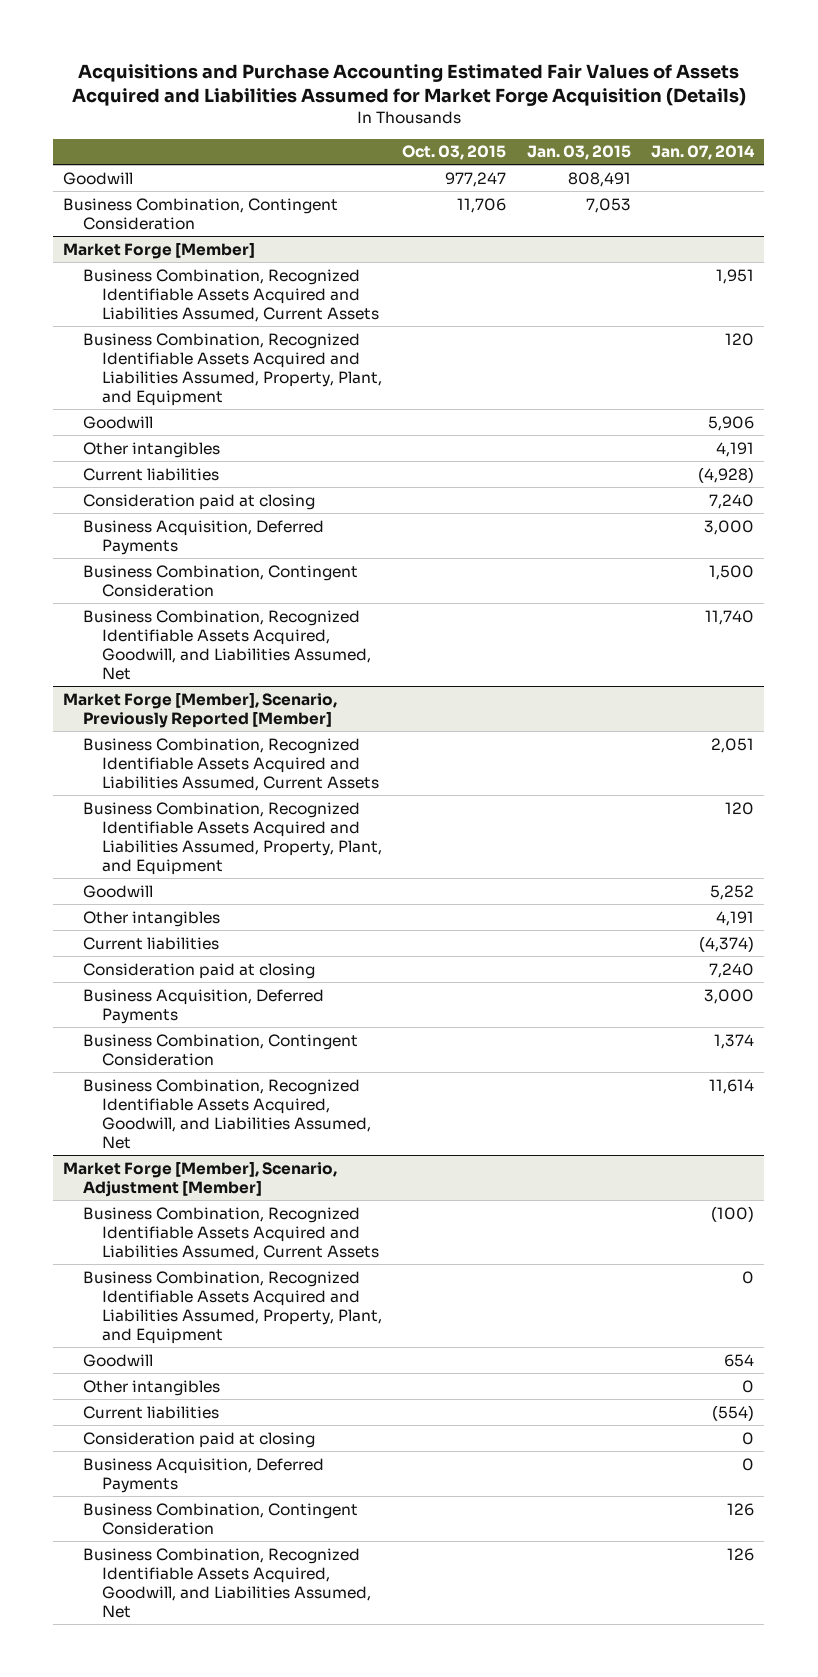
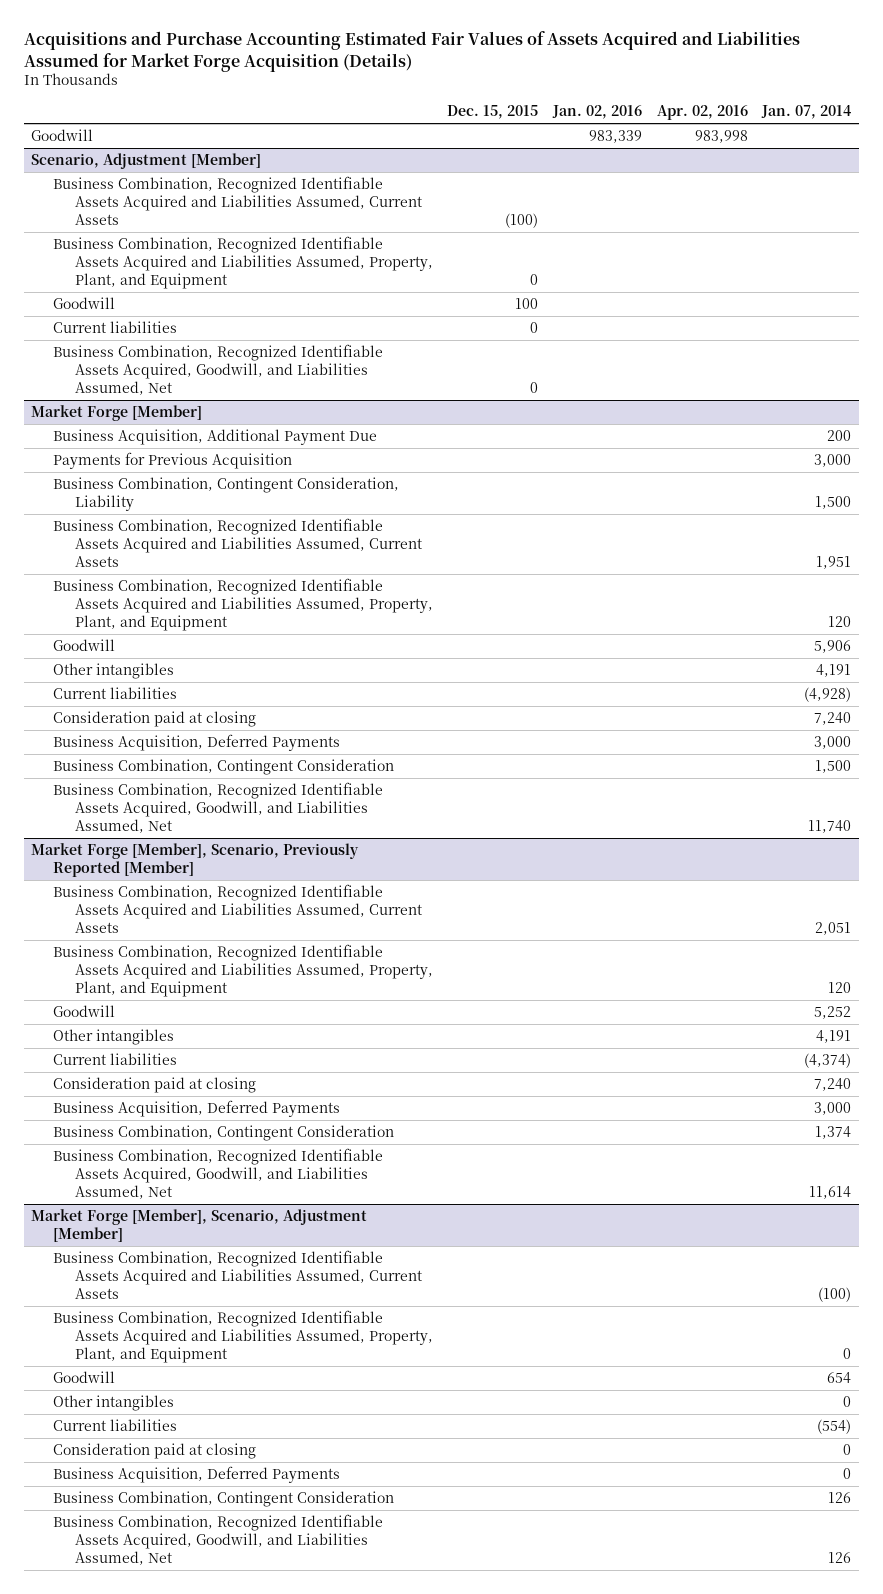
[402,145,507,161] Oct. 03, 2015 -> none
[526,145,631,161] Jan. 03, 2015 -> none
none -> [447,105,539,120] Dec. 15, 2015
none -> [552,105,643,120] Jan. 02, 2016
none -> [656,105,748,121] Apr. 02, 2016
[63,197,339,230] Business Combination, Contingent Consideration -> none
none -> [31,153,262,170] Scenario, Adjustment [Member]
none -> [52,176,422,225] Business Combination, Recognized Identifiable Assets Acquired and Liabilities Assumed, Current Assets
none -> [52,236,433,289] Business Combination, Recognized Identifiable Assets Acquired and Liabilities Assumed, Property, Plant, and Equipment
none -> [52,297,115,310] Goodwill
none -> [52,321,177,334] Current liabilities
none -> [52,344,383,395] Business Combination, Recognized Identifiable Assets Acquired, Goodwill, and Liabilities Assumed, Net
none -> [52,429,377,446] Business Acquisition, Additional Payment Due
none -> [52,452,292,470] Payments for Previous Acquisition
none -> [52,477,399,511] Business Combination, Contingent Consideration, Liability

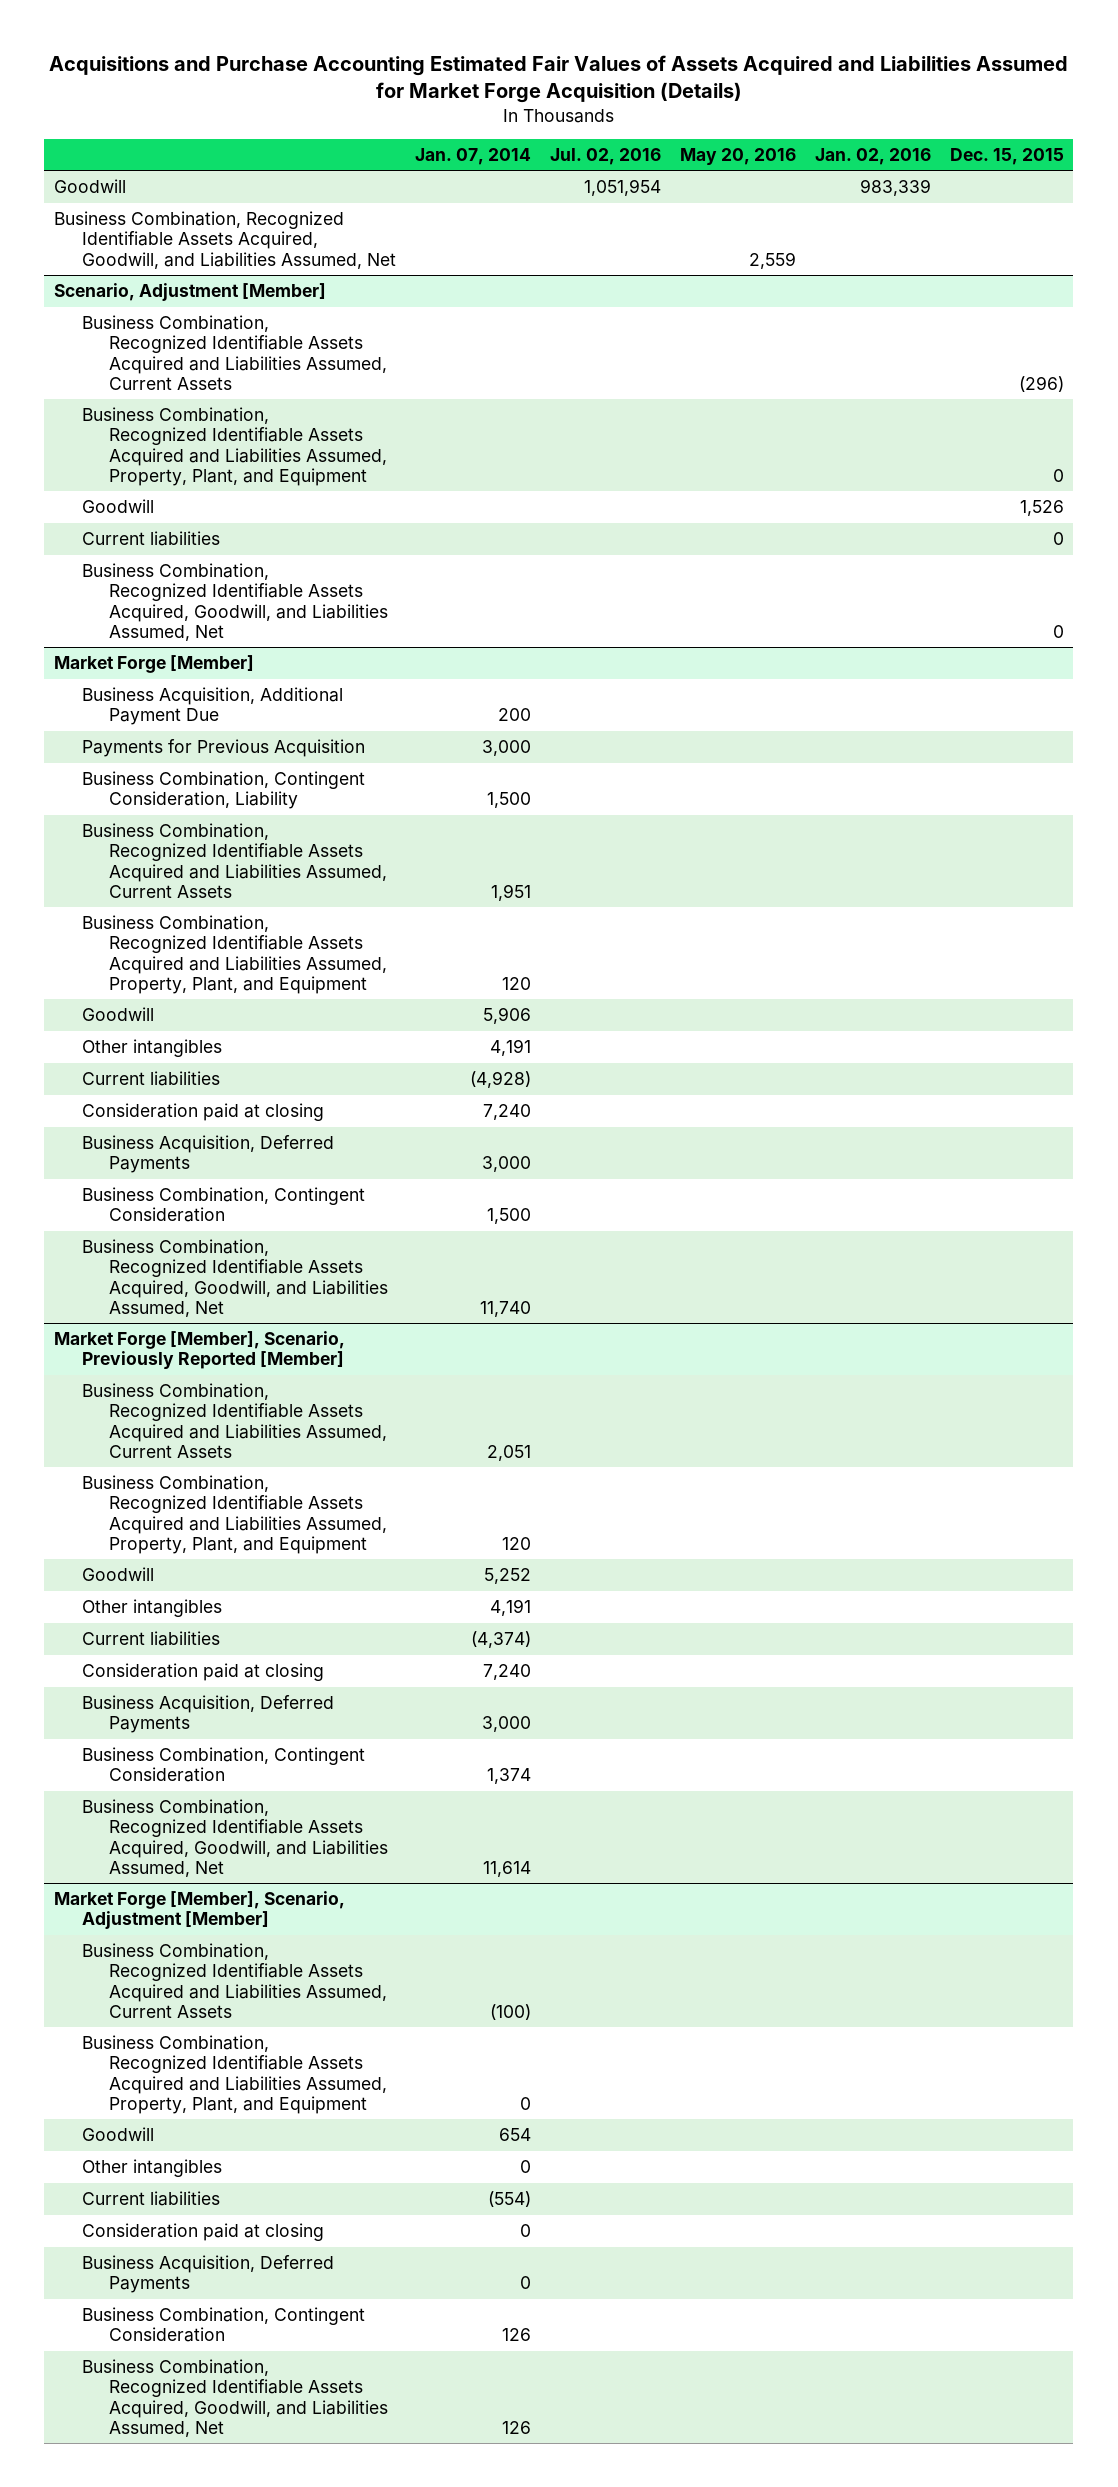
[656,105,748,121] Apr. 02, 2016 -> none
none -> [549,147,661,165] Jul. 02, 2016
none -> [679,147,796,165] May 20, 2016
none -> [53,211,396,269] Business Combination, Recognized Identifiable Assets Acquired, Goodwill, and Liabilities Assumed, Net
[505,212,539,228] (100) -> [1018,375,1064,392] (296)
[515,298,539,310] 100 -> [1019,500,1064,517] 1,526

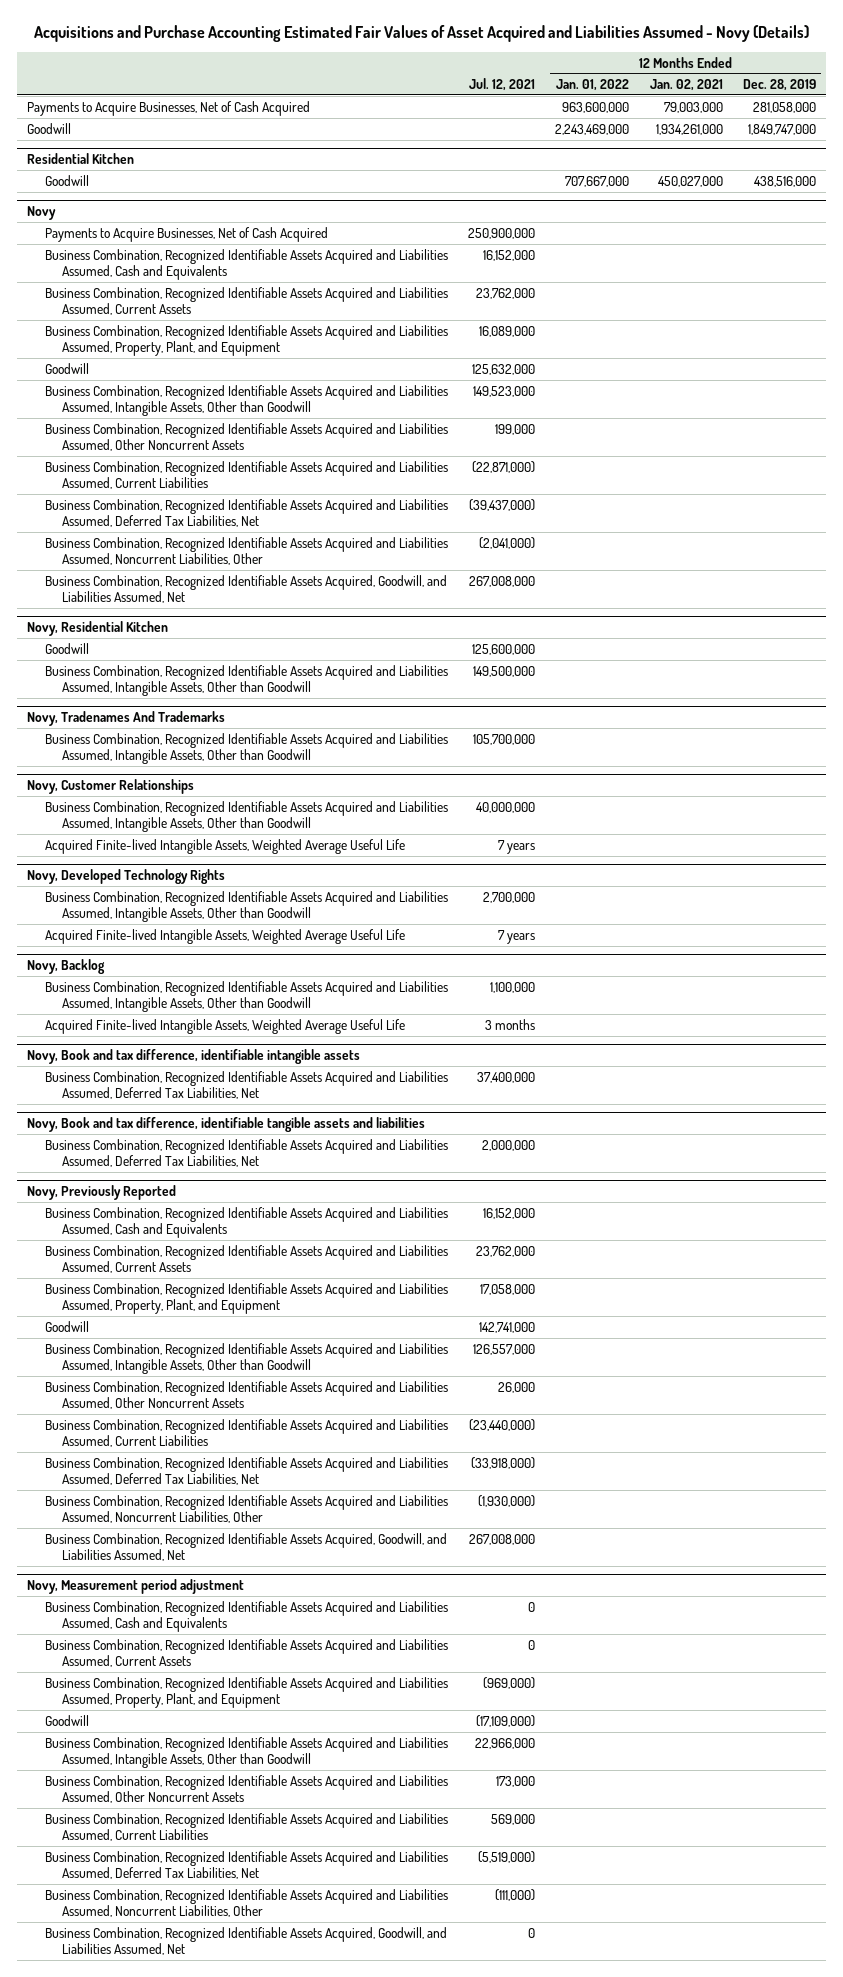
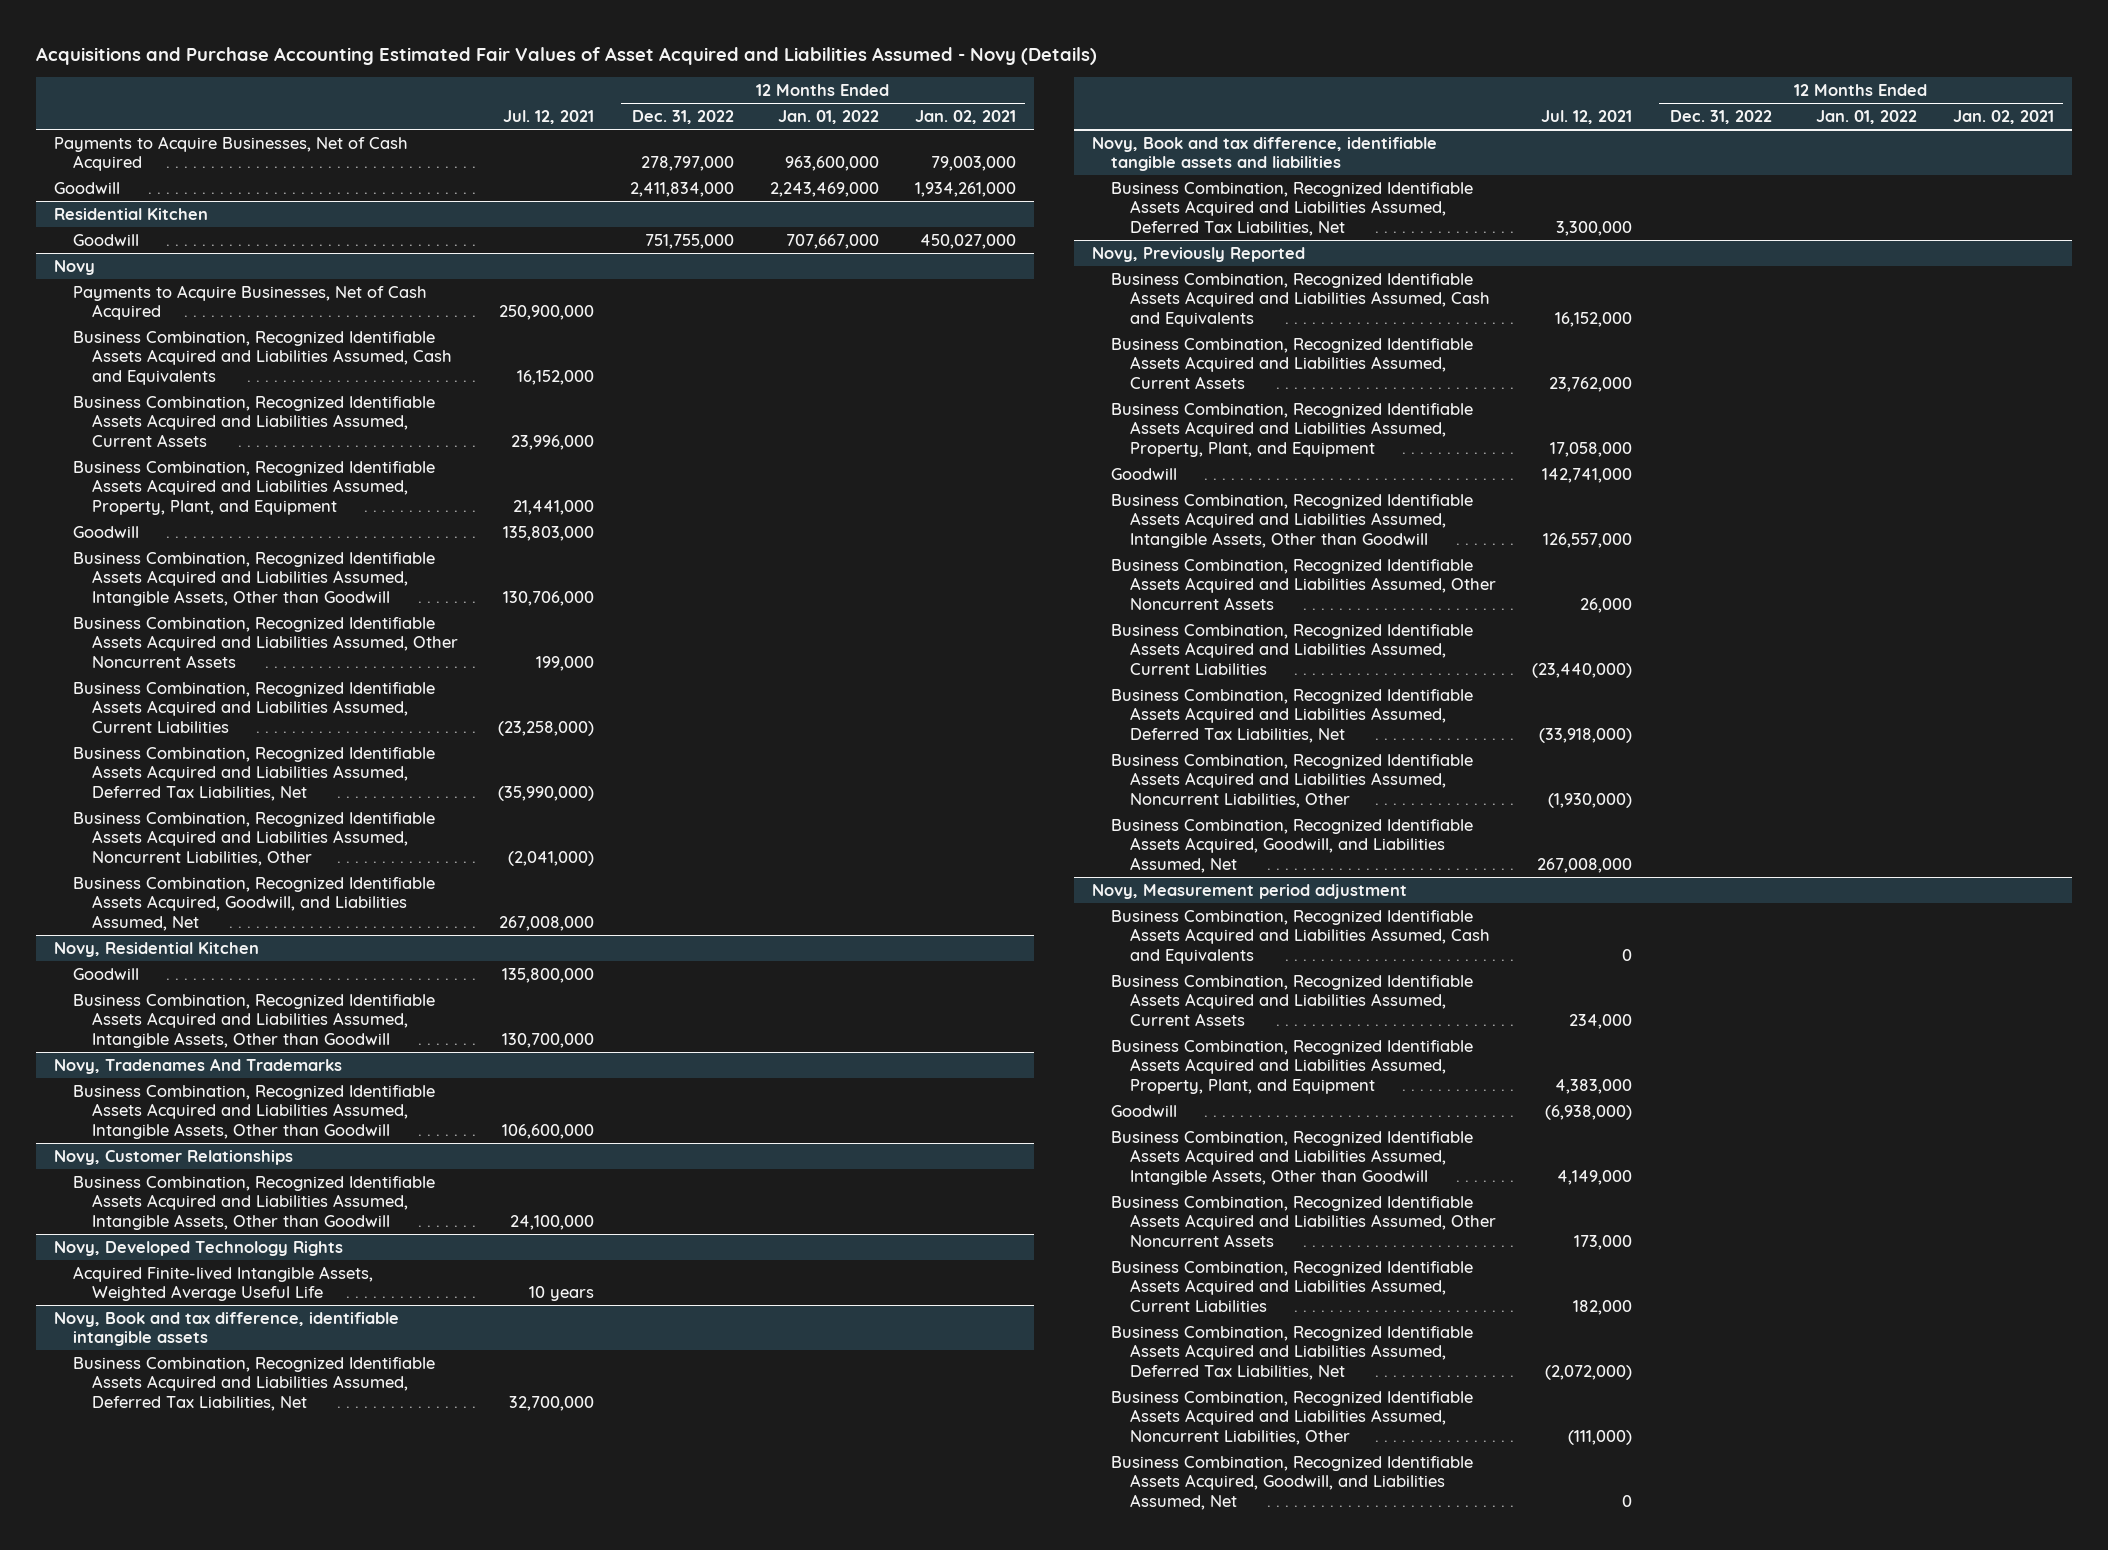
[742,79,816,92] Dec. 28, 2019 -> none
none -> [631,110,734,125] Dec. 31, 2022
[475,287,535,299] 23,762,000 -> [510,434,594,450] 23,996,000
[478,325,535,337] 16,089,000 -> [512,499,594,515] 21,441,000
[471,363,535,375] 125,632,000 -> [502,525,594,541] 135,803,000
[472,385,535,397] 149,523,000 -> [502,590,594,606] 130,706,000
[471,460,535,473] (22,871,000) -> [497,720,594,736] (23,258,000)
[468,498,535,511] (39,437,000) -> [497,785,594,801] (35,990,000)
[471,643,535,655] 125,600,000 -> [501,967,594,983] 135,800,000
[472,665,535,677] 149,500,000 -> [501,1032,594,1048] 130,700,000
[472,733,535,745] 105,700,000 -> [501,1123,594,1139] 106,600,000
[44,838,405,854] Acquired Finite-lived Intangible Assets, Weighted Average Useful Life -> none
[475,801,535,813] 40,000,000 -> [509,1214,594,1230] 24,100,000
[44,890,448,923] Business Combination, Recognized Identifiable Assets Acquired and Liabilities Assumed, Intangible Assets, Other than Goodwill -> none
[26,959,105,975] Novy, Backlog -> none
[44,980,448,1013] Business Combination, Recognized Identifiable Assets Acquired and Liabilities Assumed, Intangible Assets, Other than Goodwill -> none
[44,1018,405,1034] Acquired Finite-lived Intangible Assets, Weighted Average Useful Life -> none
[497,929,535,944] 7 years -> [528,1286,594,1302] 10 years
[476,1071,535,1083] 37,400,000 -> [508,1395,594,1411] 32,700,000
[481,1139,535,1151] 2,000,000 -> [1556,220,1633,236] 3,300,000
[527,1639,535,1650] 0 -> [1569,1013,1633,1029] 234,000
[482,1676,535,1689] (969,000) -> [1555,1078,1633,1094] 4,383,000
[475,1714,535,1727] (17,109,000) -> [1545,1104,1633,1120] (6,938,000)
[474,1737,535,1749] 22,966,000 -> [1557,1169,1633,1185] 4,149,000
[490,1813,535,1825] 569,000 -> [1573,1299,1633,1315] 182,000
[477,1850,535,1863] (5,519,000) -> [1545,1364,1633,1380] (2,072,000)

